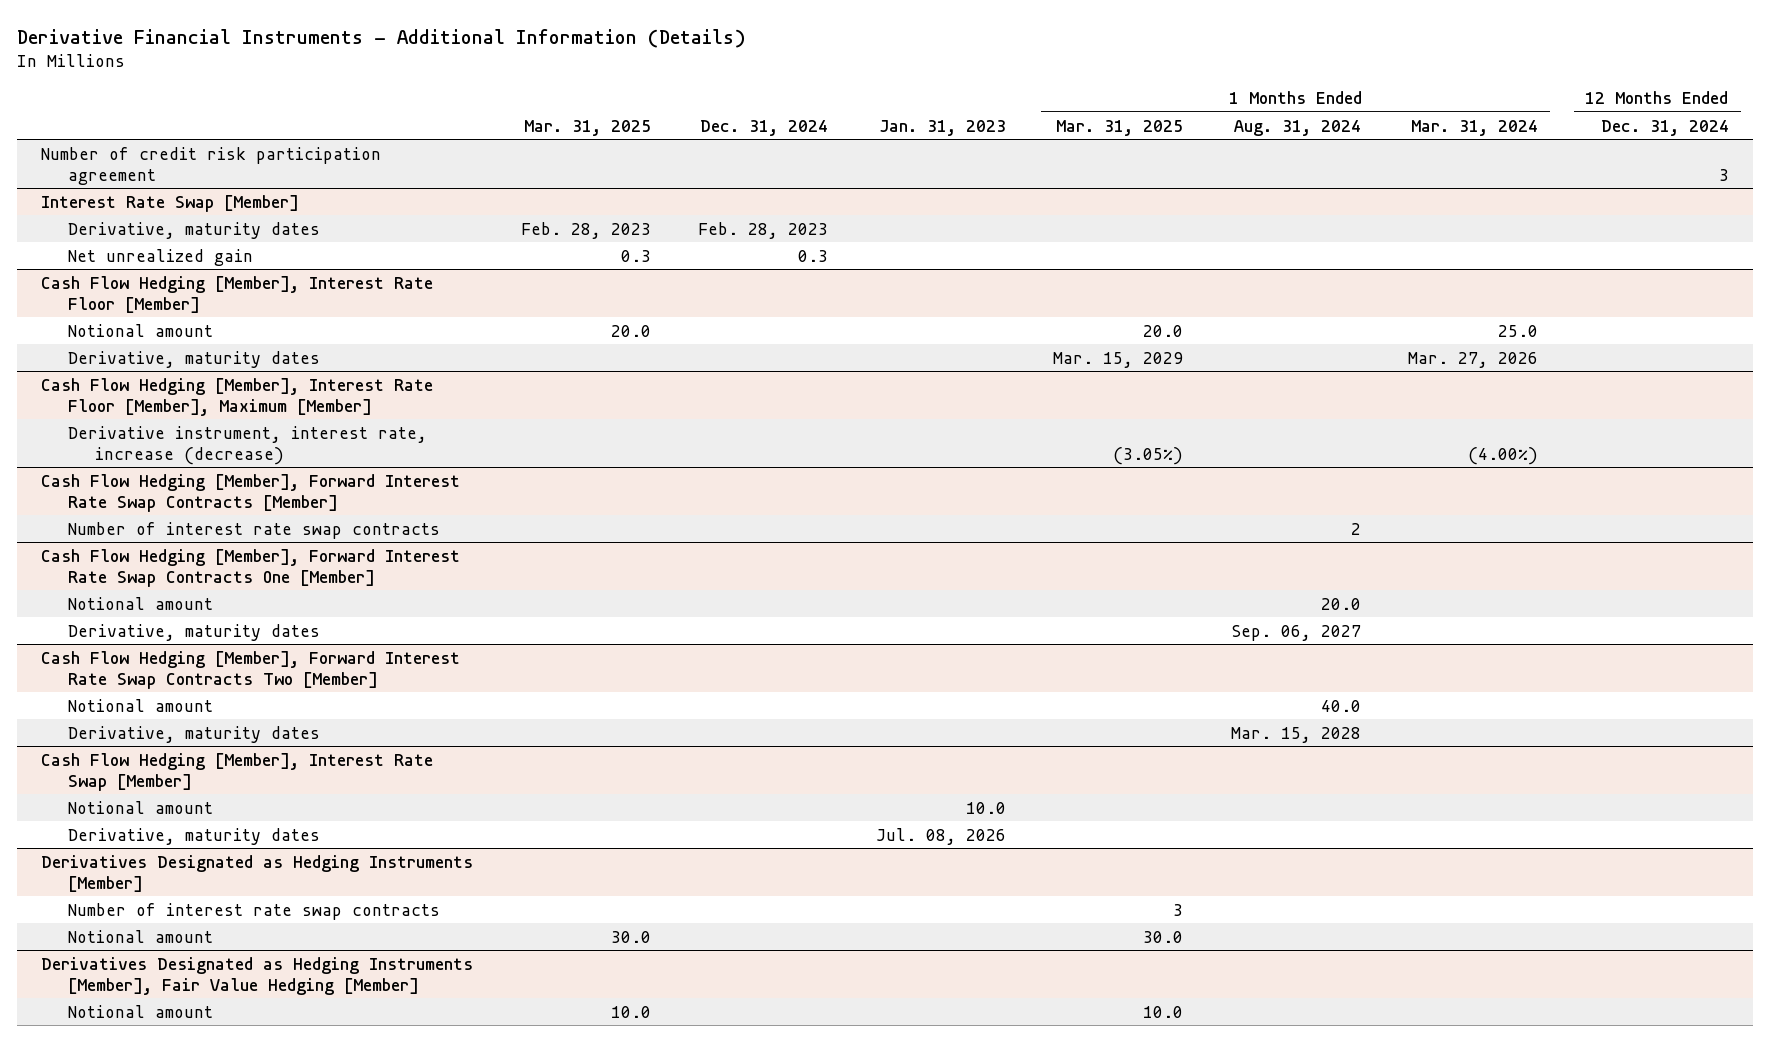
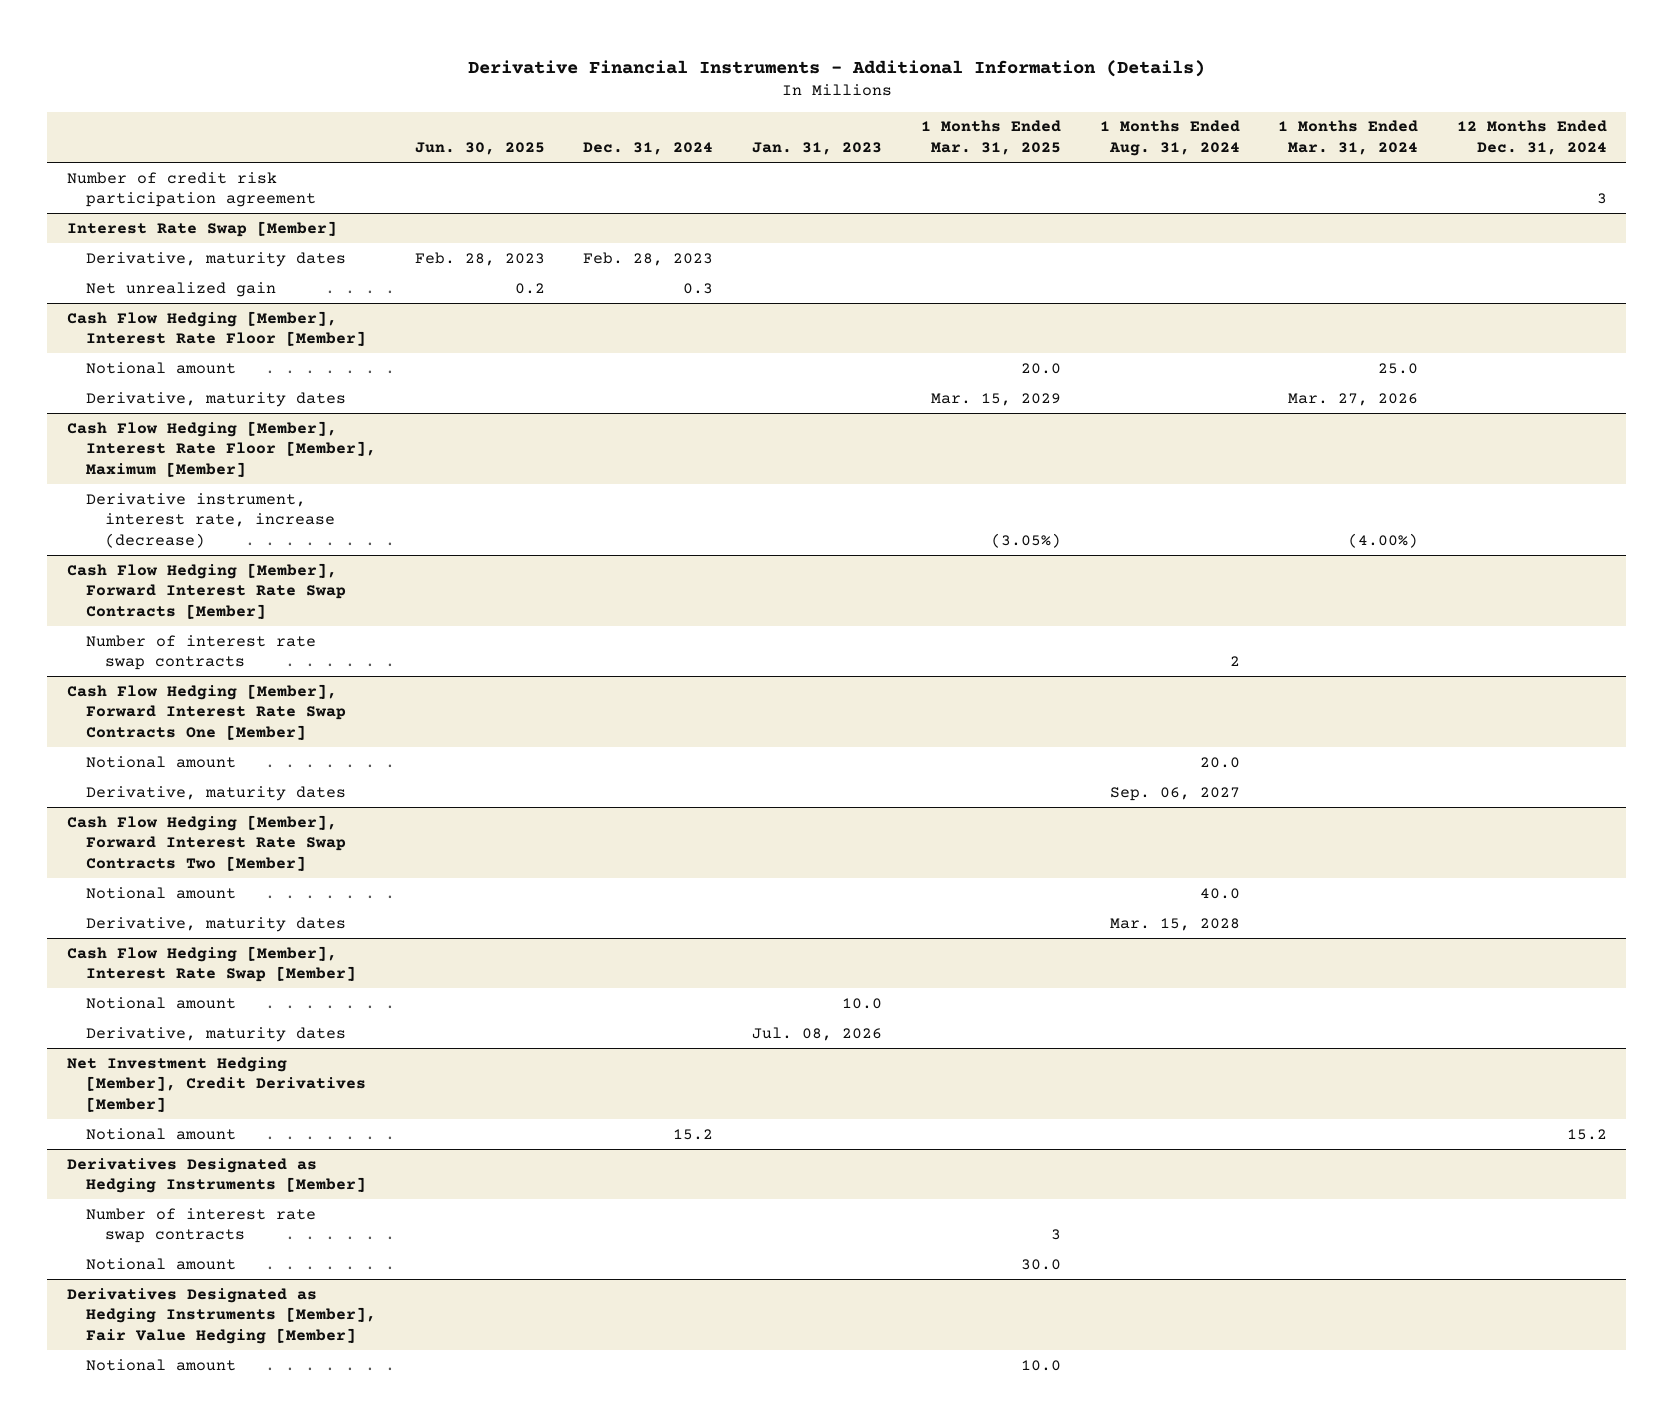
[523,119,651,136] Mar. 31, 2025 -> none
none -> [414,141,545,155] Jun. 30, 2025
none -> [66,1056,367,1112] Net Investment Hedging [Member], Credit Derivatives [Member]
none -> [86,1127,237,1140] Notional amount

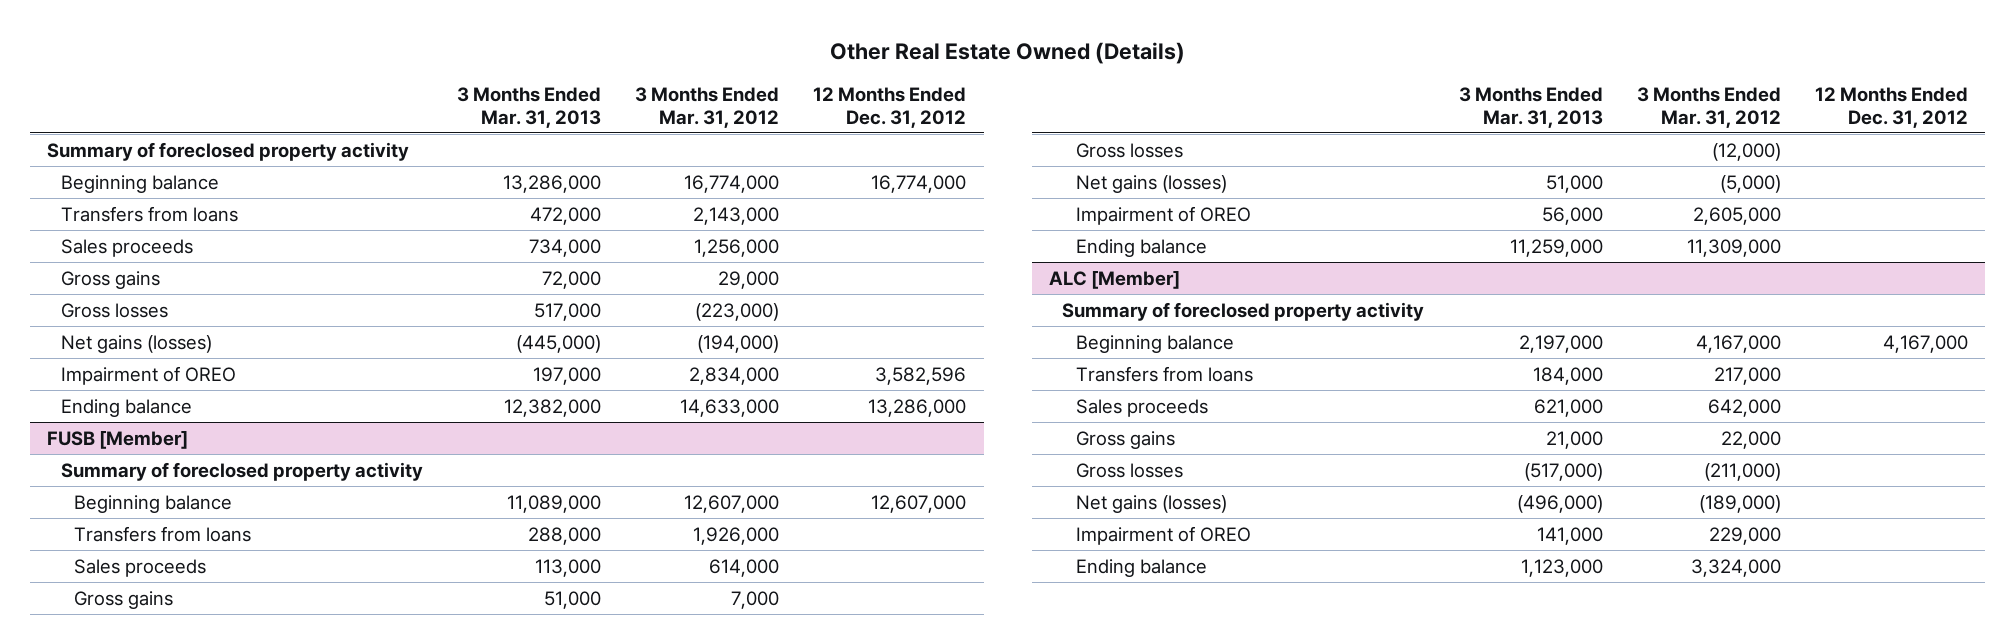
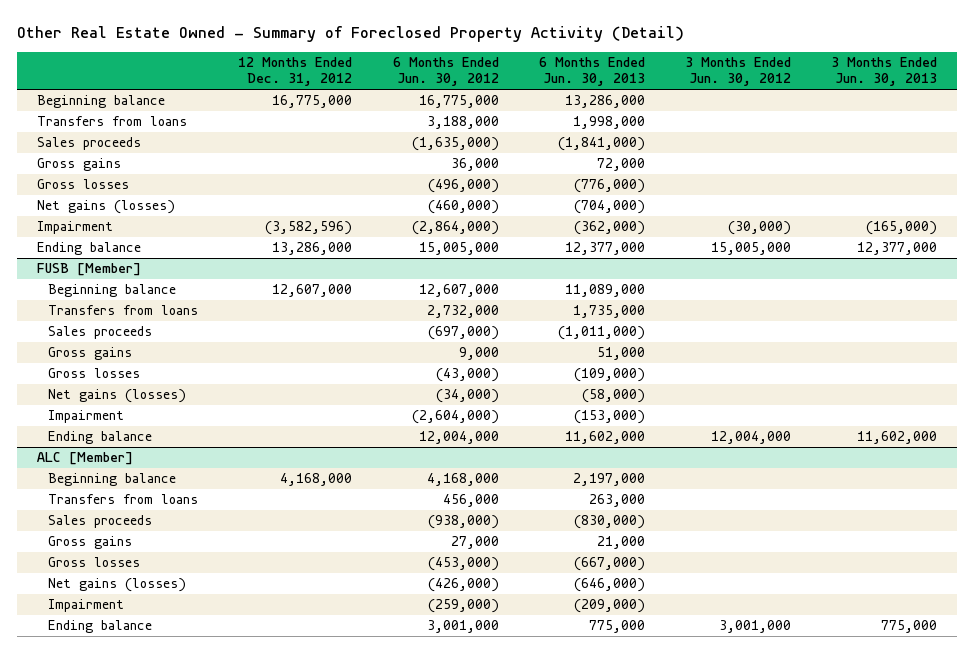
[829,42,1185,65] Other Real Estate Owned (Details) -> [16,26,684,43] Other Real Estate Owned - Summary of Foreclosed Property Activity (Detail)
[456,87,601,128] 3 Months Ended Mar. 31, 2013 -> none
[635,87,780,128] 3 Months Ended Mar. 31, 2012 -> none
none -> [392,57,499,87] 6 Months Ended Jun. 30, 2012
none -> [538,57,645,87] 6 Months Ended Jun. 30, 2013
none -> [685,57,792,87] 3 Months Ended Jun. 30, 2012
none -> [831,57,938,87] 3 Months Ended Jun. 30, 2013
[46,141,409,161] Summary of foreclosed property activity -> none
[871,174,967,193] 16,774,000 -> [272,95,353,109] 16,775,000
[60,365,236,385] Impairment of OREO -> [37,221,114,235] Impairment
[875,366,967,385] 3,582,596 -> [265,221,353,236] (3,582,596)
[60,461,423,481] Summary of foreclosed property activity -> none
[1076,205,1252,225] Impairment of OREO -> [48,410,125,424] Impairment
[1062,301,1425,321] Summary of foreclosed property activity -> none
[1883,334,1969,353] 4,167,000 -> [280,473,353,487] 4,168,000
[1076,525,1252,545] Impairment of OREO -> [48,599,125,613] Impairment

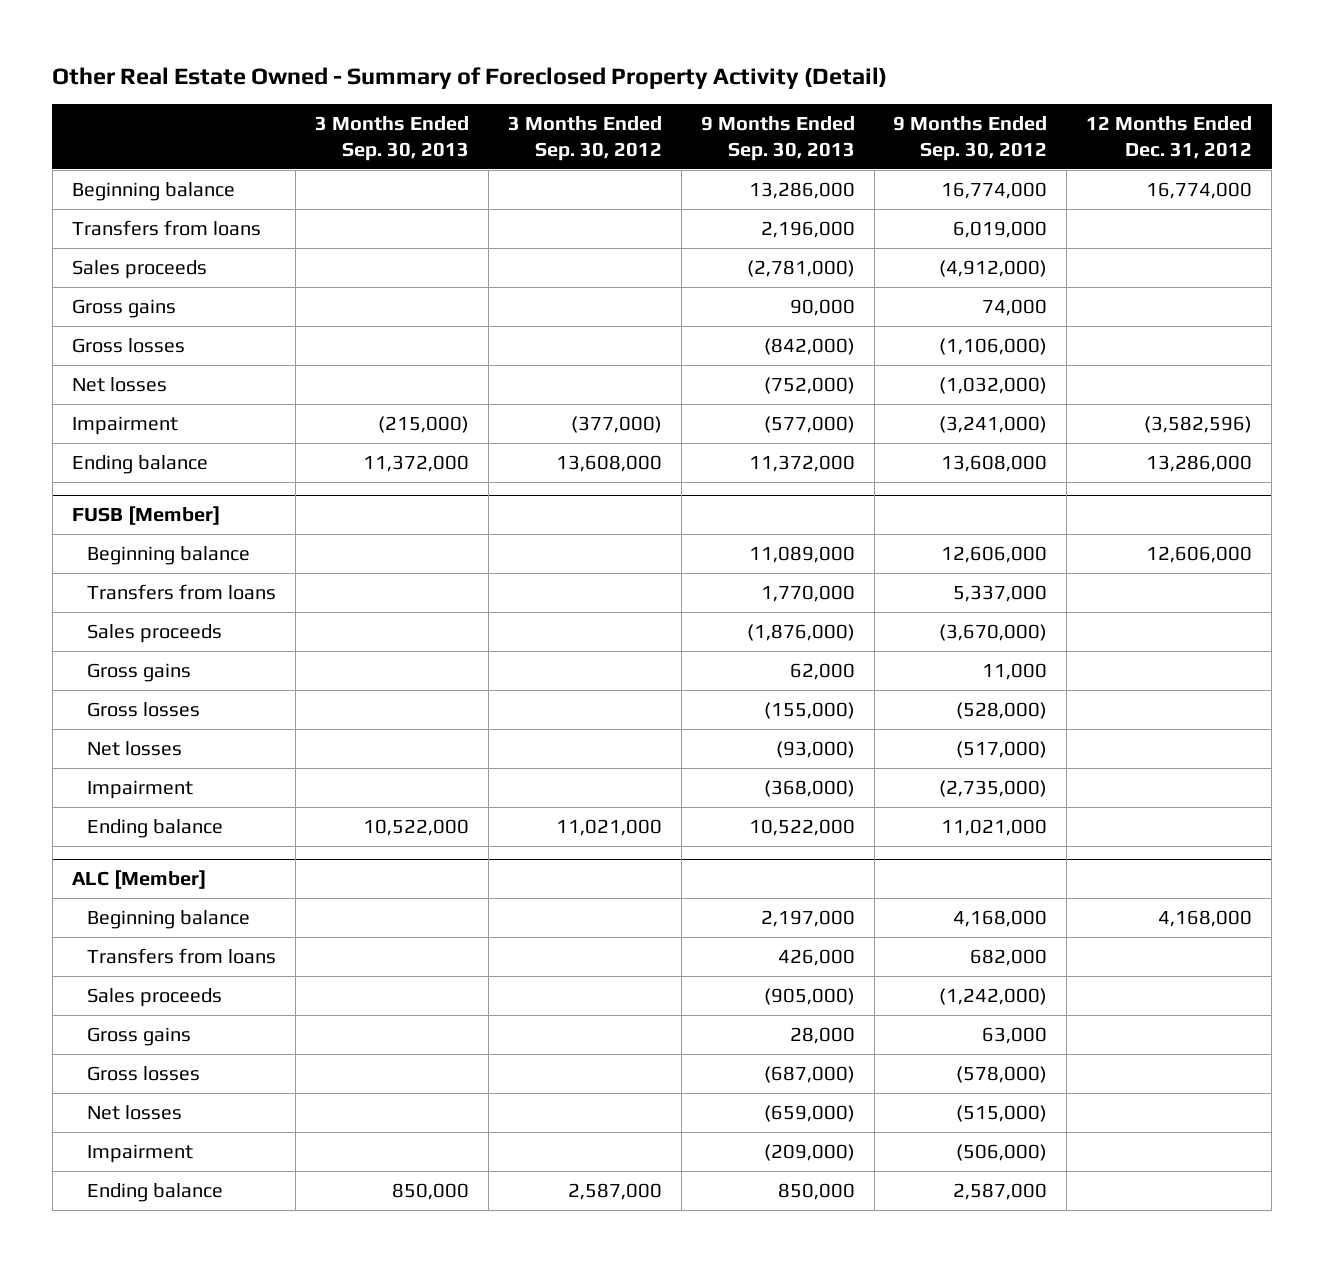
[392,57,499,87] 6 Months Ended Jun. 30, 2012 -> none
[538,57,645,87] 6 Months Ended Jun. 30, 2013 -> none
[685,57,792,87] 3 Months Ended Jun. 30, 2012 -> none
[831,57,938,87] 3 Months Ended Jun. 30, 2013 -> none
none -> [315,115,470,161] 3 Months Ended Sep. 30, 2013
none -> [507,115,662,161] 3 Months Ended Sep. 30, 2012
none -> [700,115,855,161] 9 Months Ended Sep. 30, 2013
none -> [893,115,1048,161] 9 Months Ended Sep. 30, 2012
[272,95,353,109] 16,775,000 -> [1146,181,1253,199] 16,774,000
[37,200,176,215] Net gains (losses) -> [71,376,167,392] Net losses
[272,284,353,298] 12,607,000 -> [1146,545,1253,563] 12,606,000
[48,389,187,404] Net gains (losses) -> [87,740,183,756] Net losses
[48,578,187,593] Net gains (losses) -> [87,1104,183,1120] Net losses

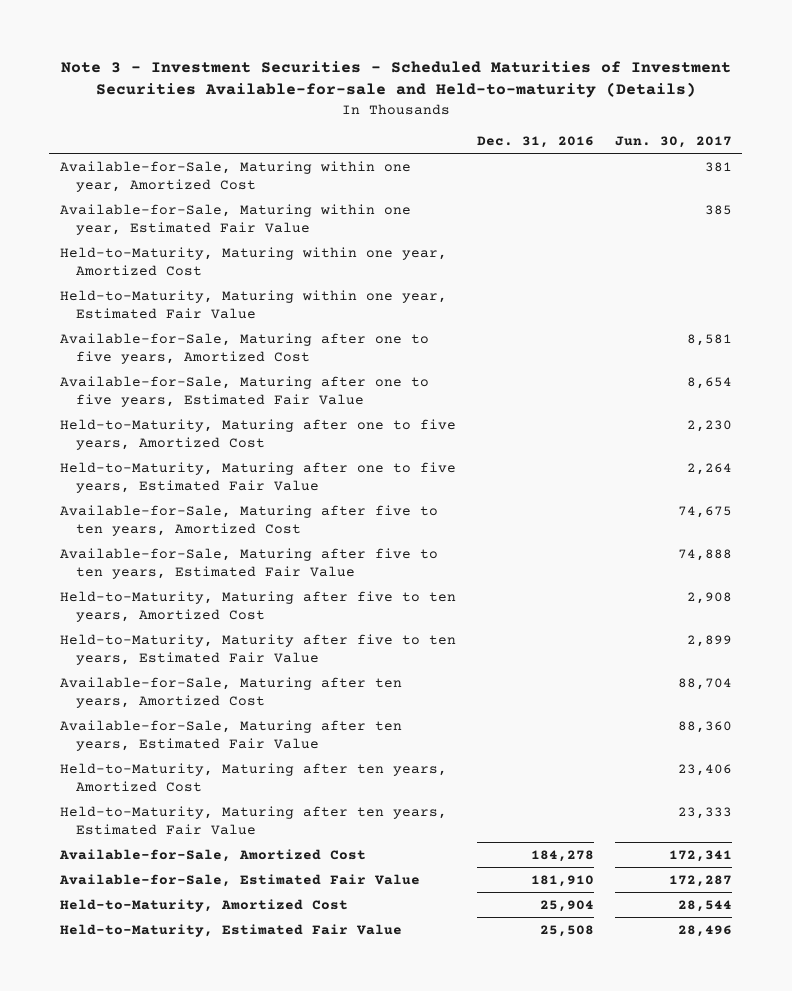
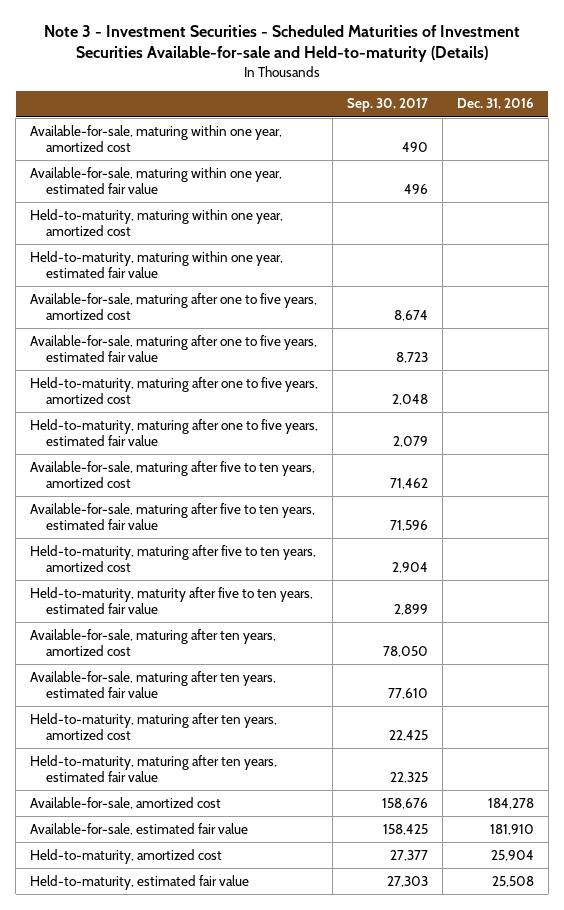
[614,135,732,148] Jun. 30, 2017 -> none
none -> [346,98,428,113] Sep. 30, 2017
[59,160,411,192] Available-for-Sale, Maturing within one year, Amortized Cost -> [30,124,283,152] Available-for-sale, maturing within one year, amortized cost
[59,203,411,235] Available-for-Sale, Maturing within one year, Estimated Fair Value -> [30,166,283,194] Available-for-sale, maturing within one year, estimated fair value
[59,246,447,276] Held-to-Maturity, Maturing within one year, Amortized Cost -> [30,208,284,236] Held-to-maturity, maturing within one year, amortized cost
[59,289,447,319] Held-to-Maturity, Maturing within one year, Estimated Fair Value -> [30,250,284,278] Held-to-maturity, maturing within one year, estimated fair value
[59,332,429,364] Available-for-Sale, Maturing after one to five years, Amortized Cost -> [30,292,318,320] Available-for-sale, maturing after one to five years, amortized cost
[59,375,429,407] Available-for-Sale, Maturing after one to five years, Estimated Fair Value -> [30,334,318,362] Available-for-sale, maturing after one to five years, estimated fair value
[59,418,456,450] Held-to-Maturity, Maturing after one to five years, Amortized Cost -> [30,376,319,404] Held-to-maturity, maturing after one to five years, amortized cost
[59,461,456,493] Held-to-Maturity, Maturing after one to five years, Estimated Fair Value -> [30,418,319,446] Held-to-maturity, maturing after one to five years, estimated fair value
[59,504,438,536] Available-for-Sale, Maturing after five to ten years, Amortized Cost -> [30,460,316,488] Available-for-sale, maturing after five to ten years, amortized cost
[59,547,438,579] Available-for-Sale, Maturing after five to ten years, Estimated Fair Value -> [30,502,316,530] Available-for-sale, maturing after five to ten years, estimated fair value
[59,590,456,622] Held-to-Maturity, Maturing after five to ten years, Amortized Cost -> [30,544,317,572] Held-to-maturity, maturing after five to ten years, amortized cost
[59,633,456,665] Held-to-Maturity, Maturity after five to ten years, Estimated Fair Value -> [30,586,314,614] Held-to-maturity, maturity after five to ten years, estimated fair value
[59,676,402,708] Available-for-Sale, Maturing after ten years, Amortized Cost -> [30,628,277,656] Available-for-sale, maturing after ten years, amortized cost
[59,719,402,751] Available-for-Sale, Maturing after ten years, Estimated Fair Value -> [30,670,277,698] Available-for-sale, maturing after ten years, estimated fair value
[59,762,447,792] Held-to-Maturity, Maturing after ten years, Amortized Cost -> [30,712,278,740] Held-to-maturity, maturing after ten years, amortized cost
[59,805,447,835] Held-to-Maturity, Maturing after ten years, Estimated Fair Value -> [30,754,278,782] Held-to-maturity, maturing after ten years, estimated fair value
[58,848,366,862] Available-for-Sale, Amortized Cost -> [30,796,222,809] Available-for-sale, amortized cost
[58,873,420,887] Available-for-Sale, Estimated Fair Value -> [30,822,249,835] Available-for-sale, estimated fair value
[59,898,348,912] Held-to-Maturity, Amortized Cost -> [30,848,223,864] Held-to-maturity, amortized cost
[59,923,402,937] Held-to-Maturity, Estimated Fair Value -> [30,874,250,890] Held-to-maturity, estimated fair value

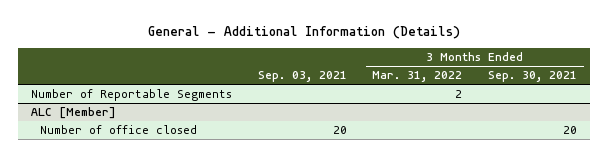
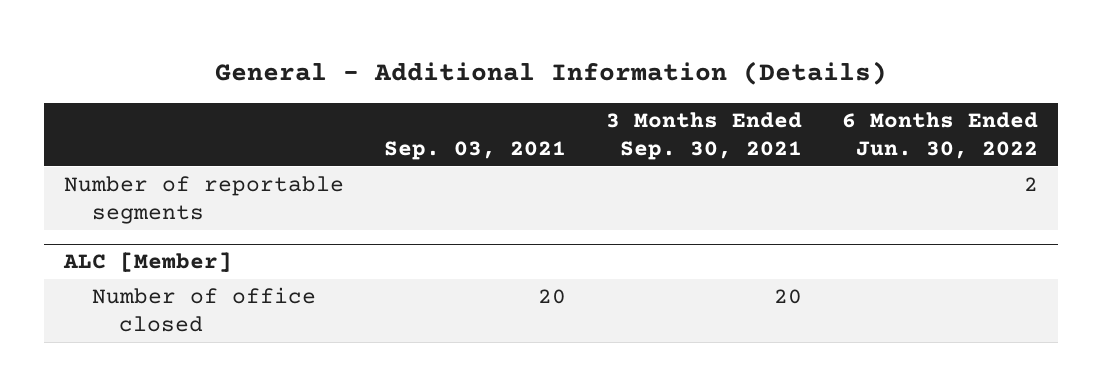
[372,71,463,83] Mar. 31, 2022 -> none
none -> [841,111,1038,160] 6 Months Ended Jun. 30, 2022
[30,89,232,102] Number of Reportable Segments -> [64,176,345,225] Number of reportable segments

